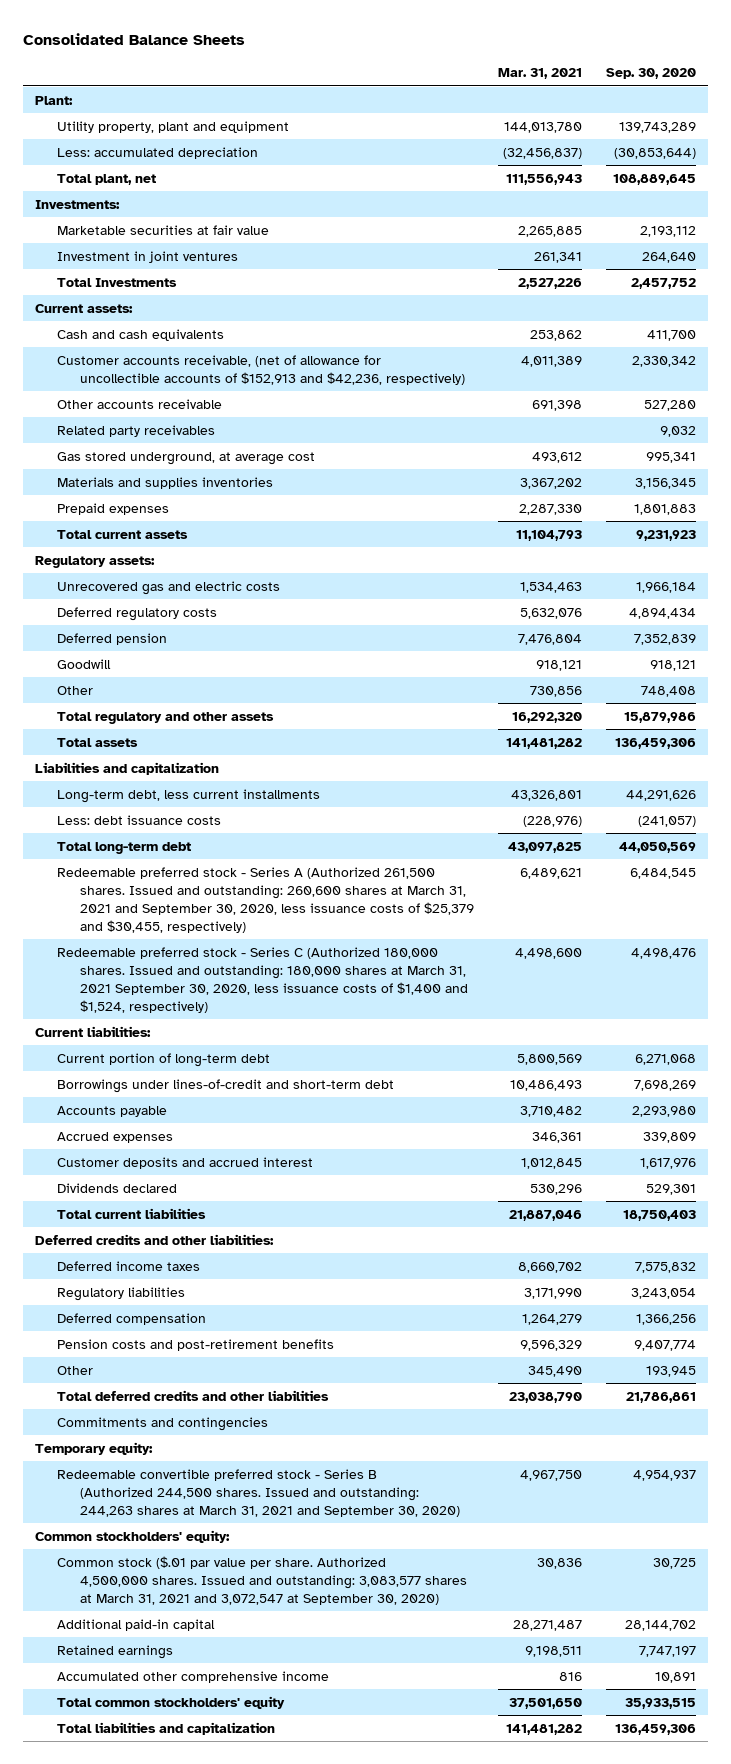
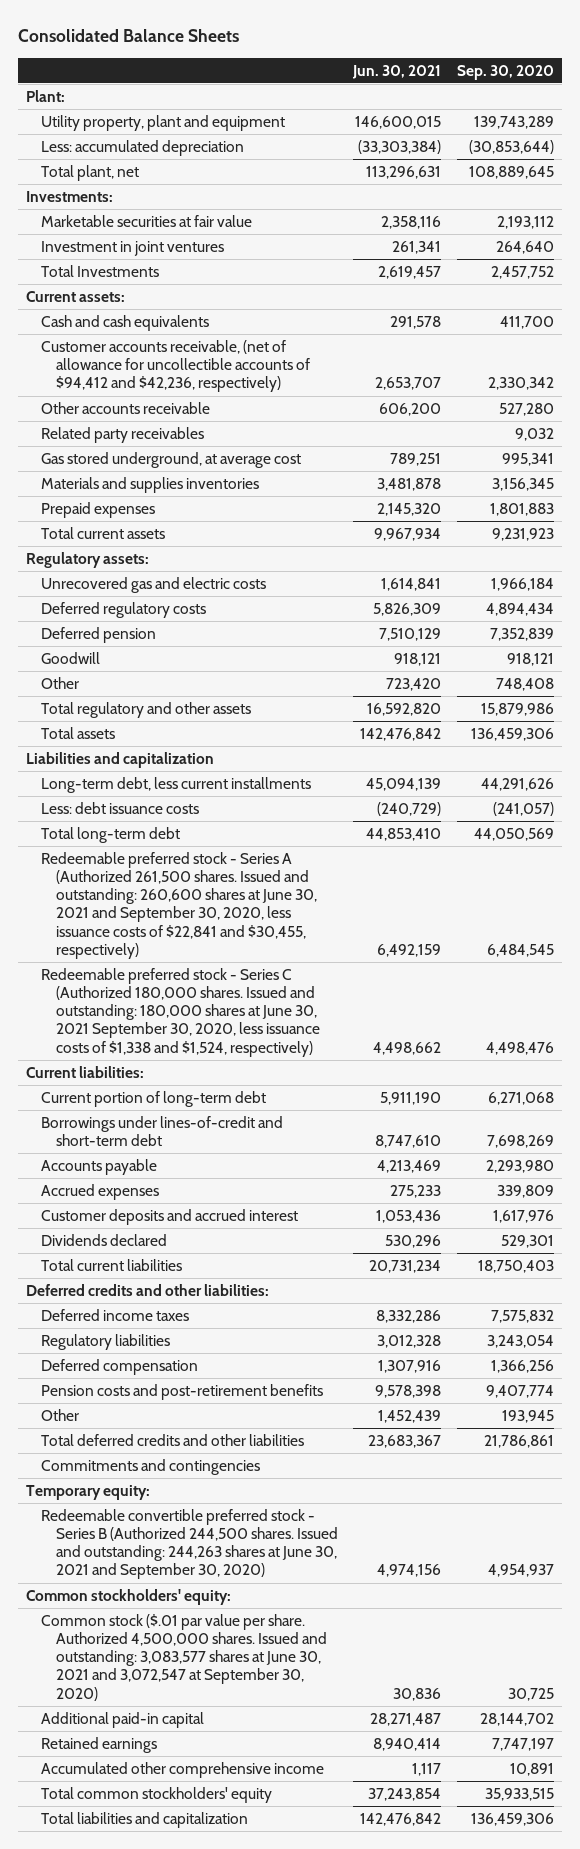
[497,68,582,80] Mar. 31, 2021 -> none
none -> [352,64,442,79] Jun. 30, 2021
[57,354,465,385] Customer accounts receivable, (net of allowance for uncollectible accounts of $152,913 and $42,236, respectively) -> [40,339,310,393] Customer accounts receivable, (net of allowance for uncollectible accounts of $94,412 and $42,236, respectively)
[57,866,474,933] Redeemable preferred stock - Series A (Authorized 261,500 shares. Issued and outstanding: 260,600 shares at March 31, 2021 and September 30, 2020, less issuance costs of $25,379 and $30,455, respectively) -> [40,851,317,959] Redeemable preferred stock - Series A (Authorized 261,500 shares. Issued and outstanding: 260,600 shares at June 30, 2021 and September 30, 2020, less issuance costs of $22,841 and $30,455, respectively)
[57,946,468,1013] Redeemable preferred stock - Series C (Authorized 180,000 shares. Issued and outstanding: 180,000 shares at March 31, 2021 September 30, 2020, less issuance costs of $1,400 and $1,524, respectively) -> [40,967,320,1057] Redeemable preferred stock - Series C (Authorized 180,000 shares. Issued and outstanding: 180,000 shares at June 30, 2021 September 30, 2020, less issuance costs of $1,338 and $1,524, respectively)
[57,1468,460,1517] Redeemable convertible preferred stock - Series B (Authorized 244,500 shares. Issued and outstanding: 244,263 shares at March 31, 2021 and September 30, 2020) -> [40,1508,338,1580] Redeemable convertible preferred stock - Series B (Authorized 244,500 shares. Issued and outstanding: 244,263 shares at June 30, 2021 and September 30, 2020)
[57,1555,467,1605] Common stock ($.01 par value per share. Authorized 4,500,000 shares. Issued and outstanding: 3,083,577 shares at March 31, 2021 and 3,072,547 at September 30, 2020) -> [40,1613,327,1701] Common stock ($.01 par value per share. Authorized 4,500,000 shares. Issued and outstanding: 3,083,577 shares at June 30, 2021 and 3,072,547 at September 30, 2020)

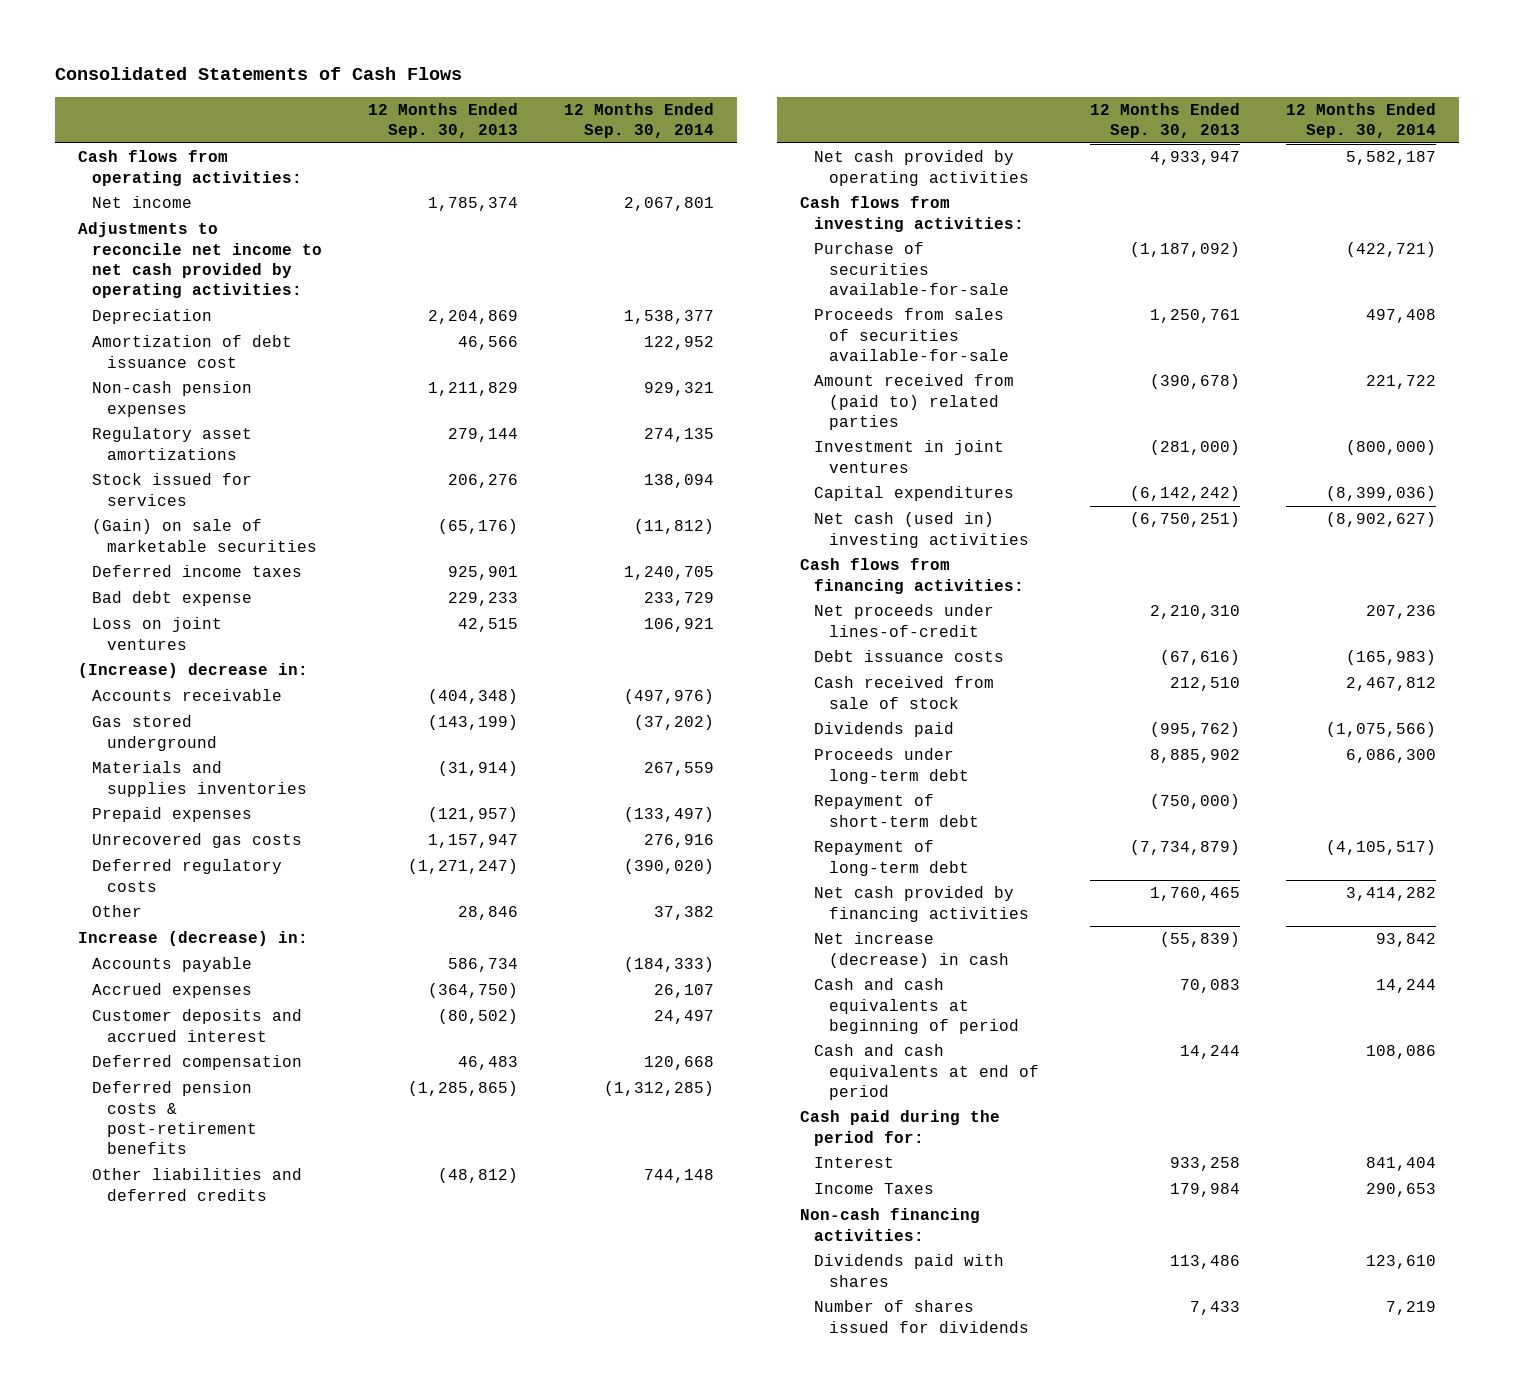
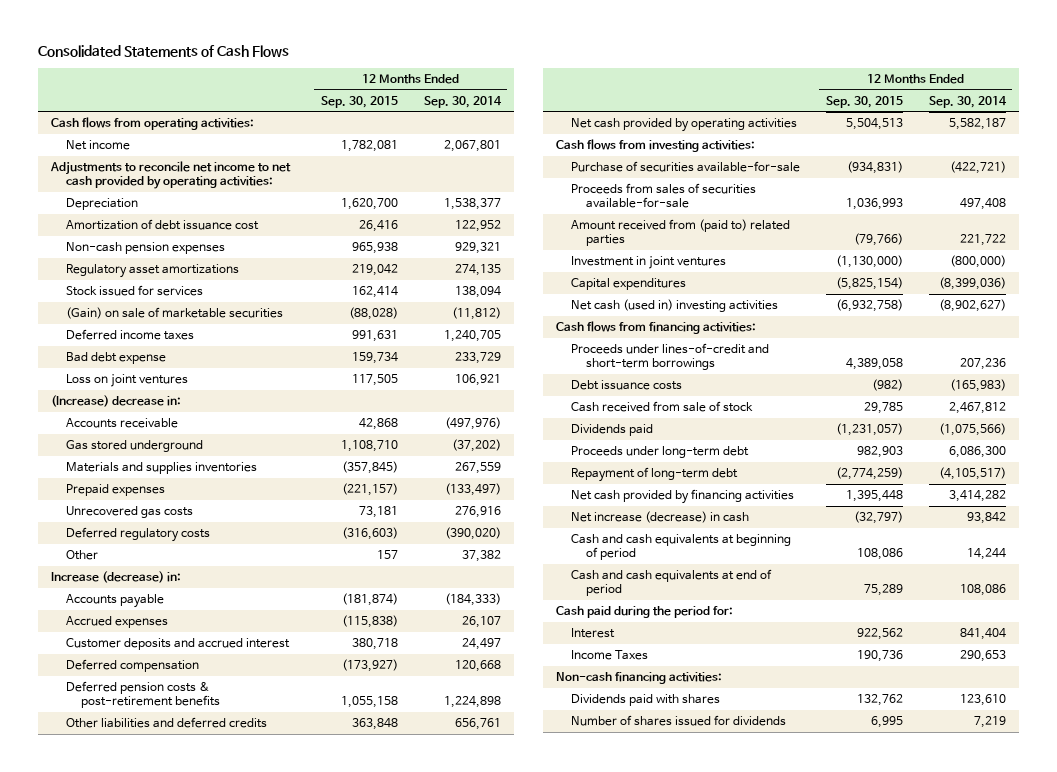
[367,102,518,139] 12 Months Ended Sep. 30, 2013 -> none
none -> [320,95,398,108] Sep. 30, 2015
[603,1081,714,1097] (1,312,285) -> [443,696,501,709] 1,224,898
[643,1169,714,1184] 744,148 -> [454,717,501,730] 656,761
[814,604,995,637] Net proceeds under lines-of-credit -> [570,342,769,371] Proceeds under lines-of-credit and short-term borrowings
[814,794,979,827] Repayment of short-term debt -> none

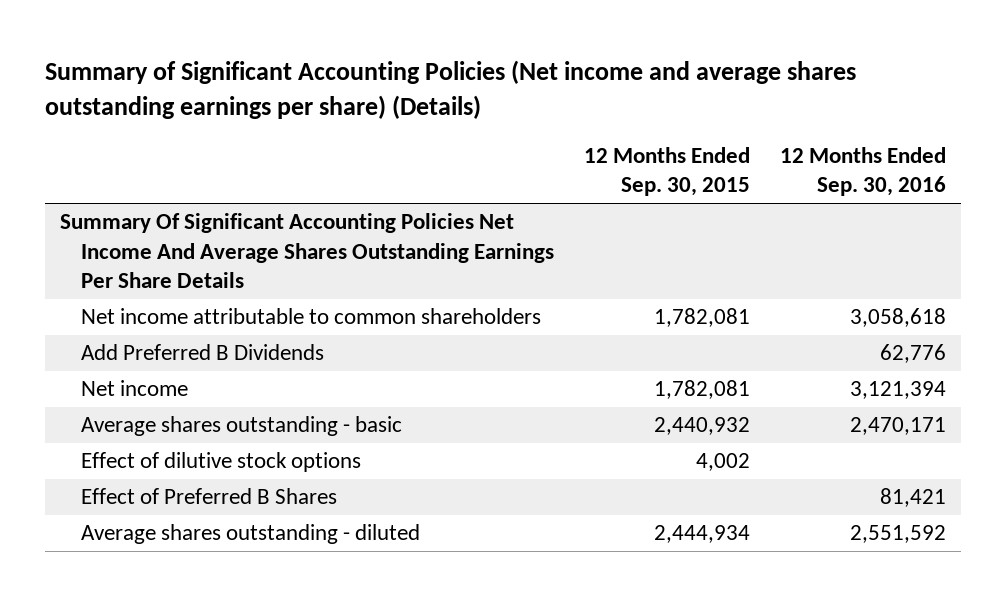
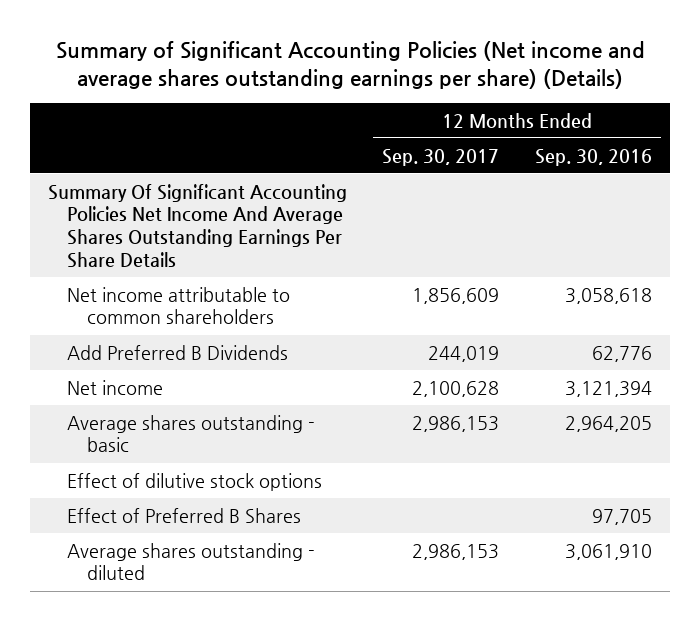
[583,147,750,197] 12 Months Ended Sep. 30, 2015 -> none
none -> [382,148,500,166] Sep. 30, 2017
[849,417,946,436] 2,470,171 -> [565,415,653,432] 2,964,205
[879,488,946,508] 81,421 -> [592,508,653,525] 97,705
[849,525,946,544] 2,551,592 -> [565,543,653,560] 3,061,910

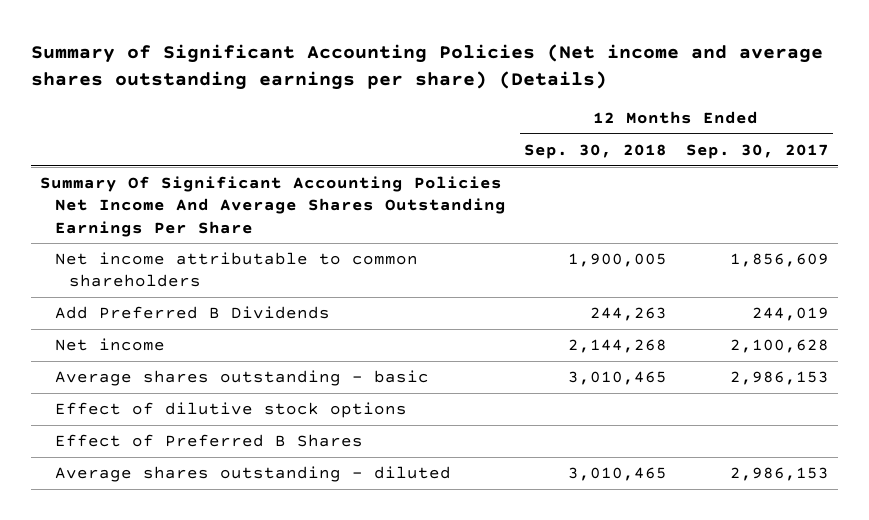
[535,148,653,166] Sep. 30, 2016 -> none
none -> [524,143,668,159] Sep. 30, 2018
[47,183,347,268] Summary Of Significant Accounting Policies Net Income And Average Shares Outstanding Earnings Per Share Details -> [40,176,506,237] Summary Of Significant Accounting Policies Net Income And Average Shares Outstanding Earnings Per Share

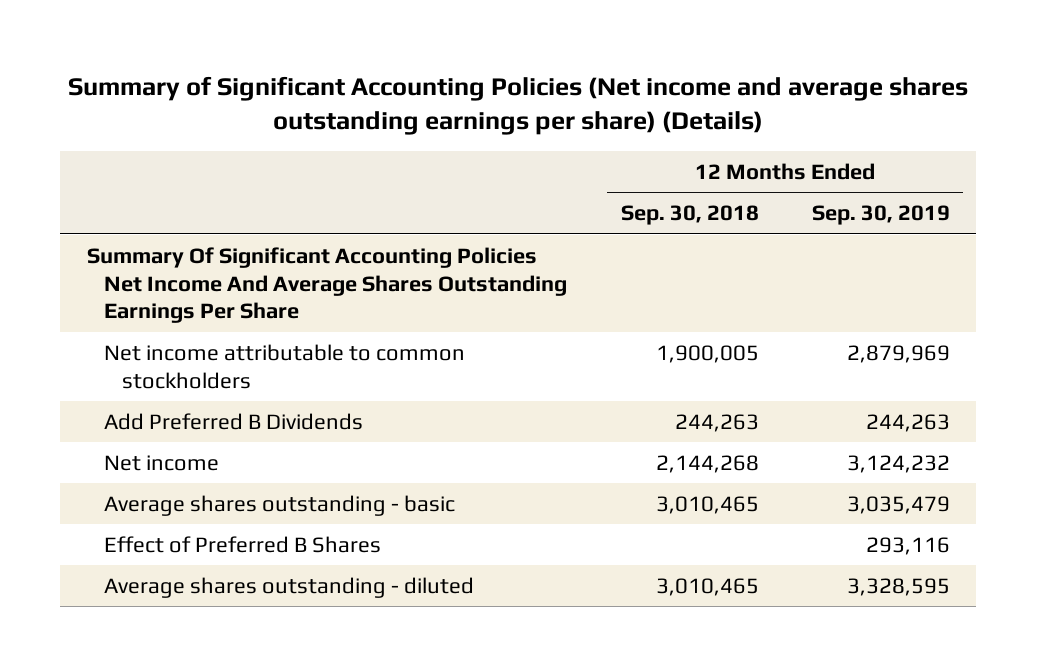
[685,143,829,159] Sep. 30, 2017 -> none
none -> [811,205,950,226] Sep. 30, 2019
[54,252,418,288] Net income attributable to common shareholders -> [104,343,466,389] Net income attributable to common stockholders
[54,402,407,419] Effect of dilutive stock options -> none

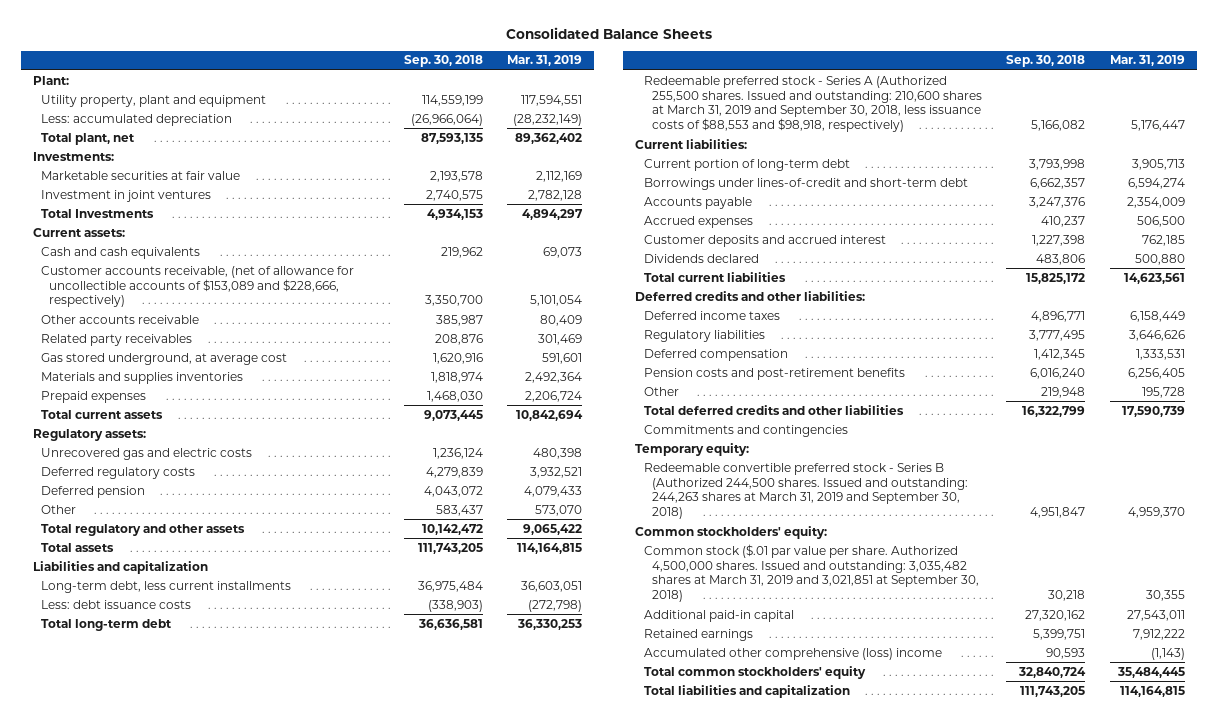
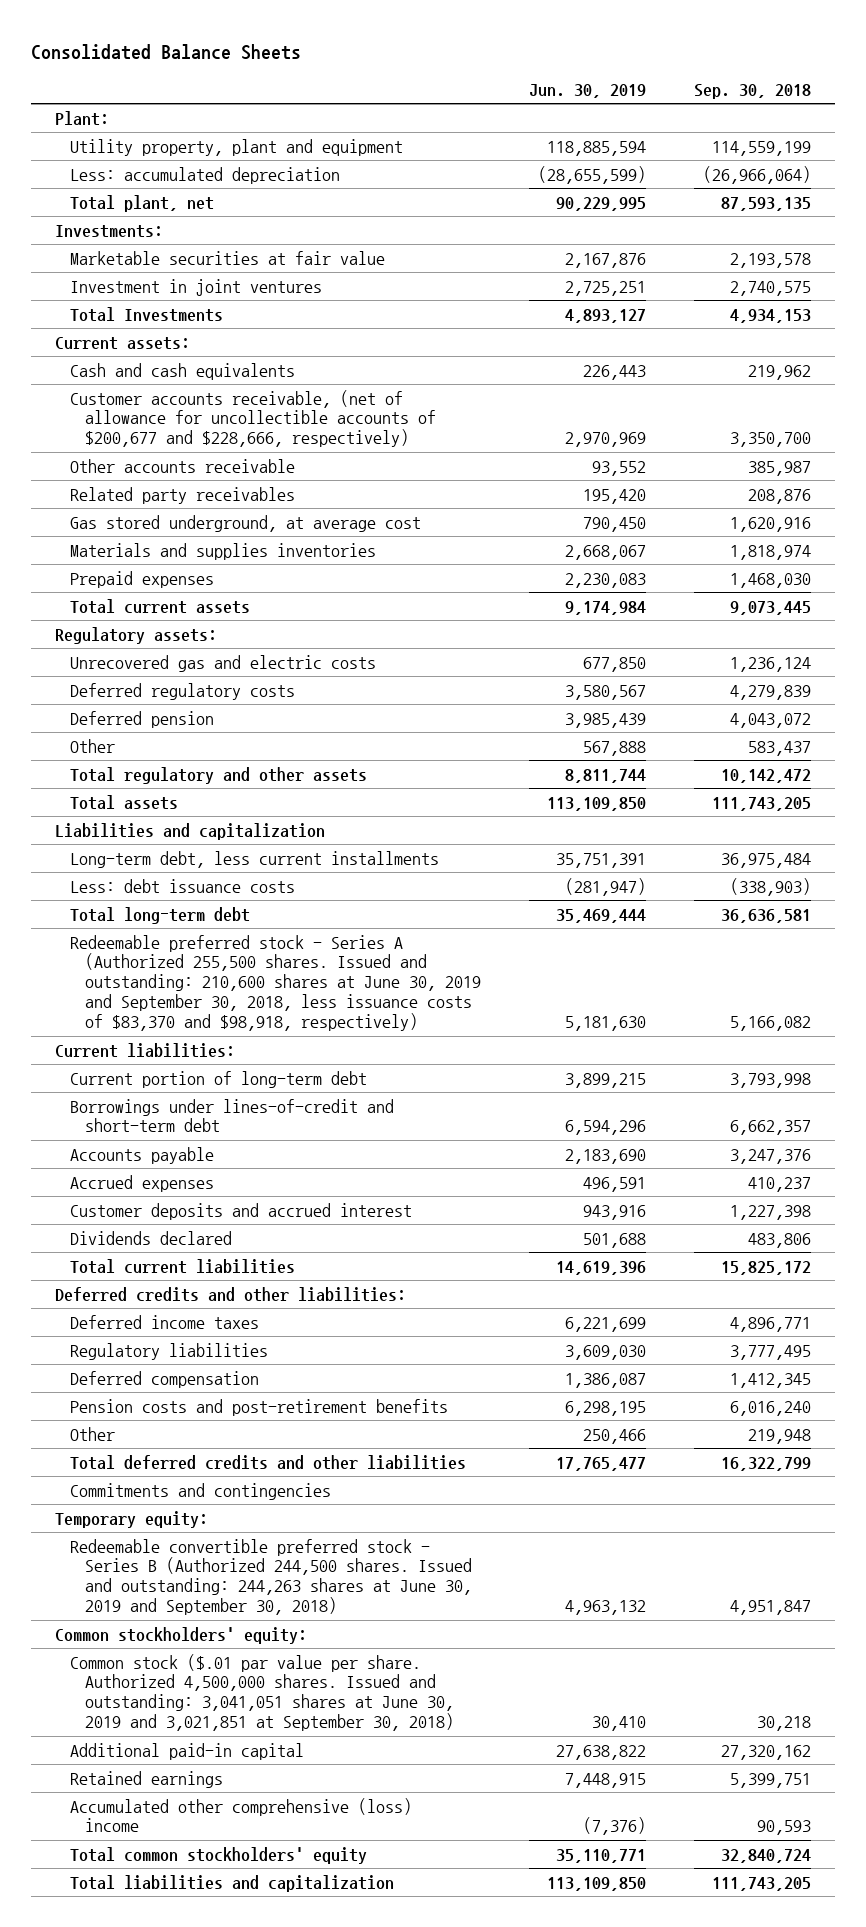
[506,55,582,67] Mar. 31, 2019 -> none
none -> [528,83,646,98] Jun. 30, 2019
[41,265,355,308] Customer accounts receivable, (net of allowance for uncollectible accounts of $153,089 and $228,666, respectively) -> [69,389,436,448] Customer accounts receivable, (net of allowance for uncollectible accounts of $200,677 and $228,666, respectively)
[643,75,983,133] Redeemable preferred stock - Series A (Authorized 255,500 shares. Issued and outstanding: 210,600 shares at March 31, 2019 and September 30, 2018, less issuance costs of $88,553 and $98,918, respectively) -> [69,934,481,1032] Redeemable preferred stock - Series A (Authorized 255,500 shares. Issued and outstanding: 210,600 shares at June 30, 2019 and September 30, 2018, less issuance costs of $83,370 and $98,918, respectively)
[643,462,969,520] Redeemable convertible preferred stock - Series B (Authorized 244,500 shares. Issued and outstanding: 244,263 shares at March 31, 2019 and September 30, 2018) -> [69,1538,472,1616] Redeemable convertible preferred stock - Series B (Authorized 244,500 shares. Issued and outstanding: 244,263 shares at June 30, 2019 and September 30, 2018)
[643,543,980,603] Common stock ($.01 par value per share. Authorized 4,500,000 shares. Issued and outstanding: 3,035,482 shares at March 31, 2019 and 3,021,851 at September 30, 2018) -> [69,1653,454,1732] Common stock ($.01 par value per share. Authorized 4,500,000 shares. Issued and outstanding: 3,041,051 shares at June 30, 2019 and 3,021,851 at September 30, 2018)

